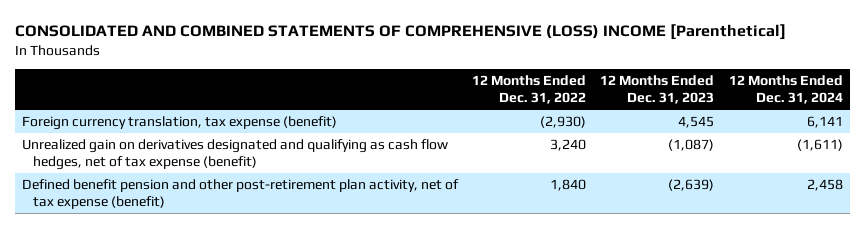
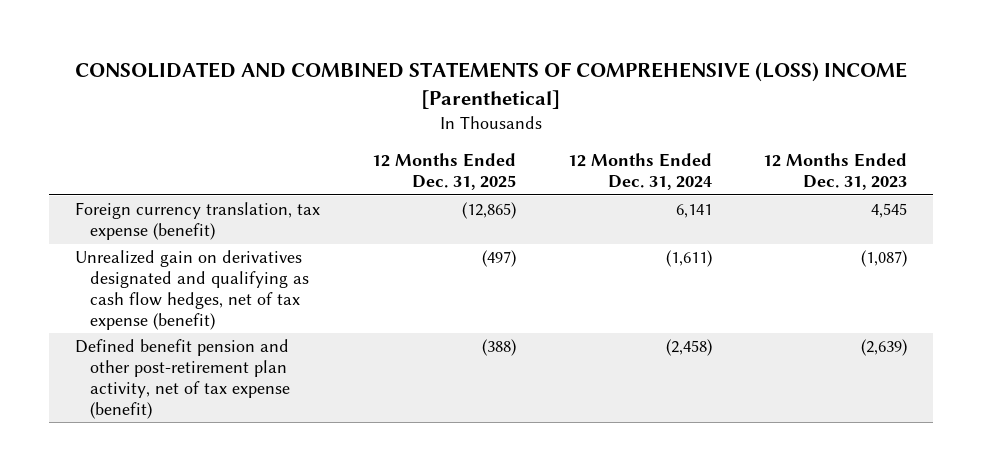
[472,74,587,105] 12 Months Ended Dec. 31, 2022 -> none
none -> [371,153,516,191] 12 Months Ended Dec. 31, 2025
[806,178,843,191] 2,458 -> [665,339,712,357] (2,458)

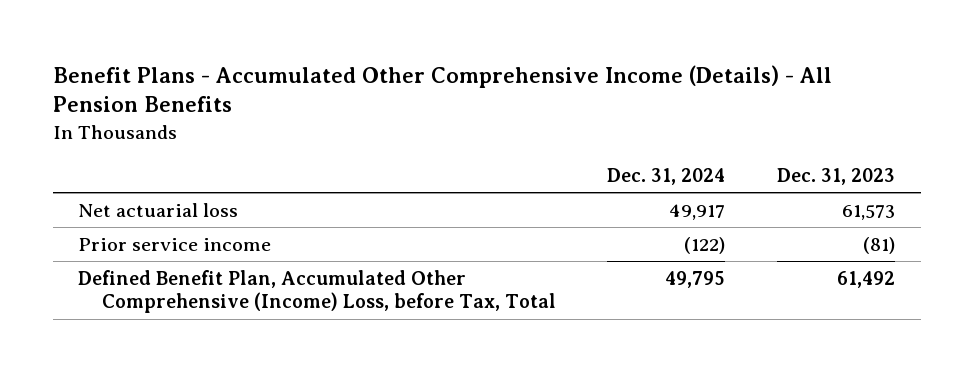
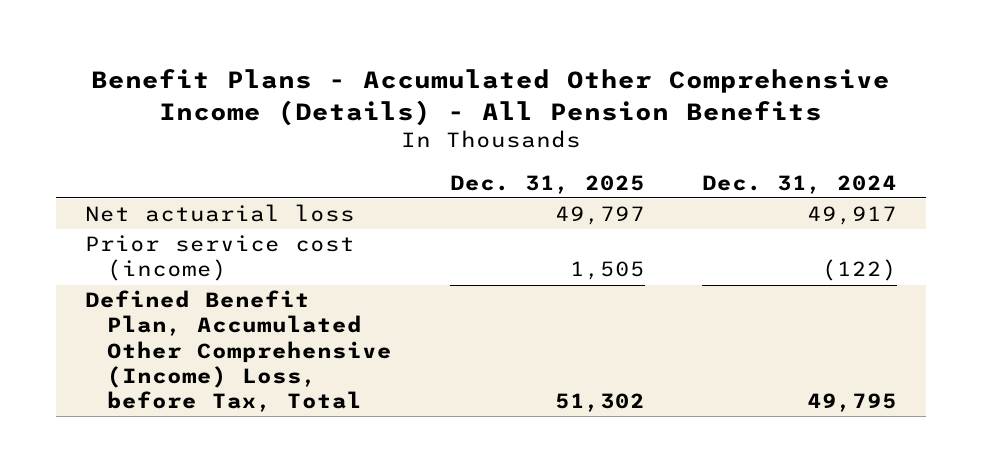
[776,167,895,185] Dec. 31, 2023 -> none
none -> [449,174,645,194] Dec. 31, 2025
[78,237,272,251] Prior service income -> [85,235,356,282] Prior service cost (income)

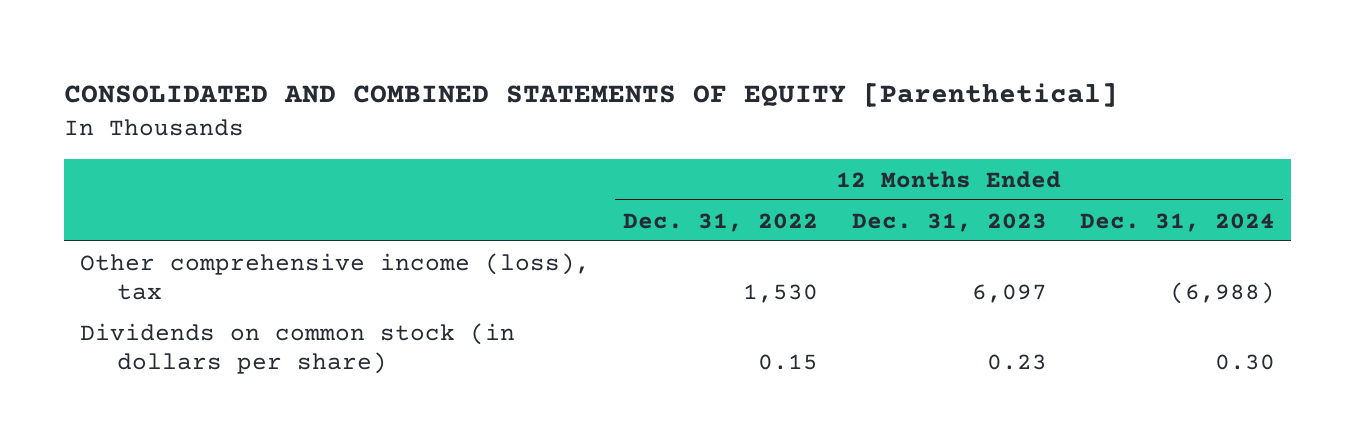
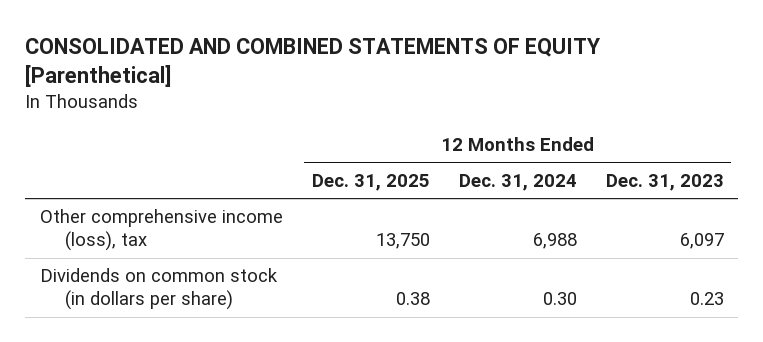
[623,212,819,232] Dec. 31, 2022 -> none
none -> [311,173,430,191] Dec. 31, 2025
[1169,281,1275,304] (6,988) -> [532,233,577,250] 6,988

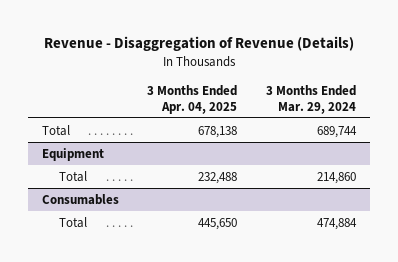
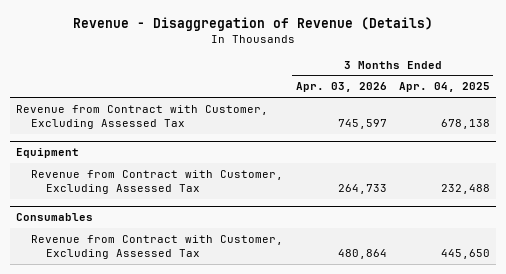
[265,85,356,114] 3 Months Ended Mar. 29, 2024 -> none
none -> [295,82,387,93] Apr. 03, 2026
[42,124,71,136] Total -> [16,104,269,130] Revenue from Contract with Customer, Excluding Assessed Tax
[59,170,88,182] Total -> [31,169,284,195] Revenue from Contract with Customer, Excluding Assessed Tax
[59,216,88,228] Total -> [31,234,284,260] Revenue from Contract with Customer, Excluding Assessed Tax

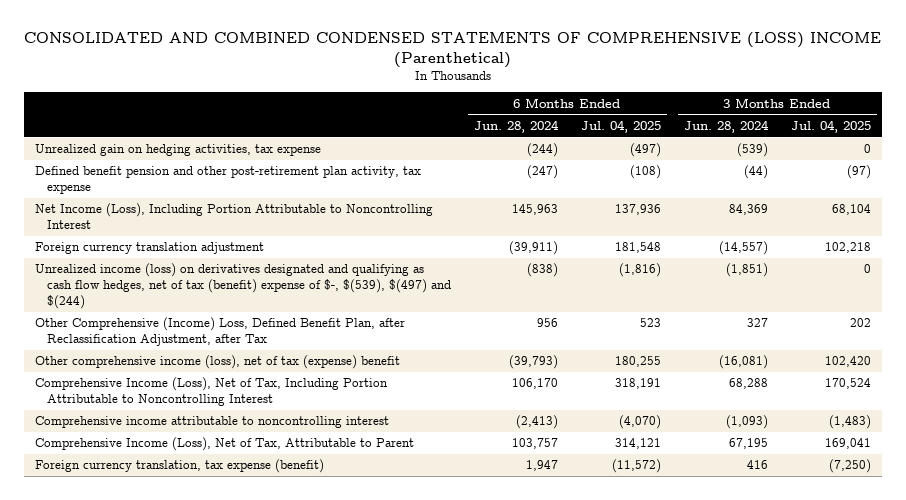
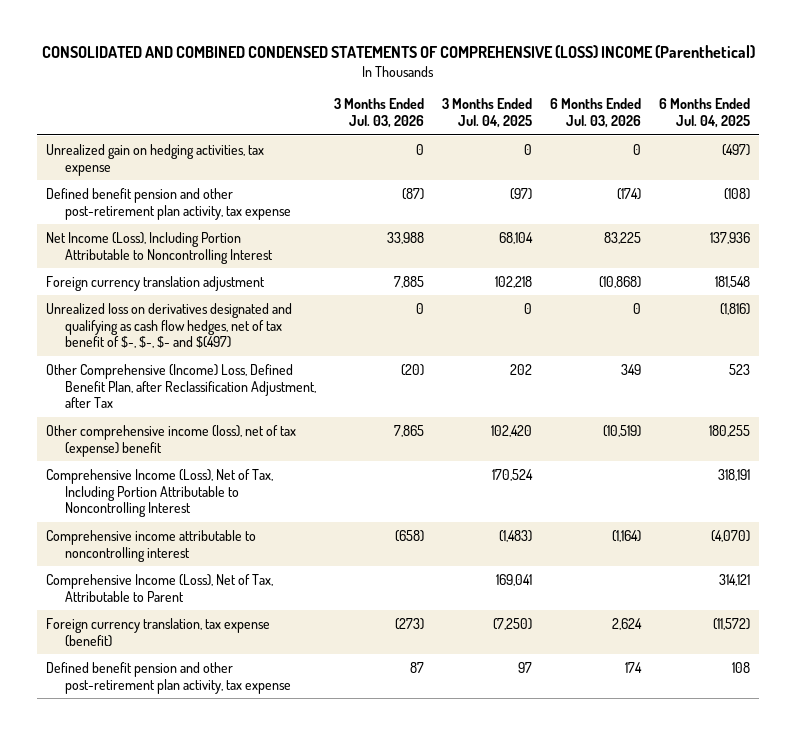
[473,119,559,133] Jun. 28, 2024 -> none
[683,119,769,133] Jun. 28, 2024 -> none
none -> [334,98,425,129] 3 Months Ended Jul. 03, 2026
none -> [549,98,641,129] 6 Months Ended Jul. 03, 2026
[35,263,451,310] Unrealized income (loss) on derivatives designated and qualifying as cash flow hedges, net of tax (benefit) expense of $-, $(539), $(497) and $(244) -> [45,302,292,349] Unrealized loss on derivatives designated and qualifying as cash flow hedges, net of tax benefit of $-, $-, $- and $(497)
none -> [45,661,292,694] Defined benefit pension and other post-retirement plan activity, tax expense

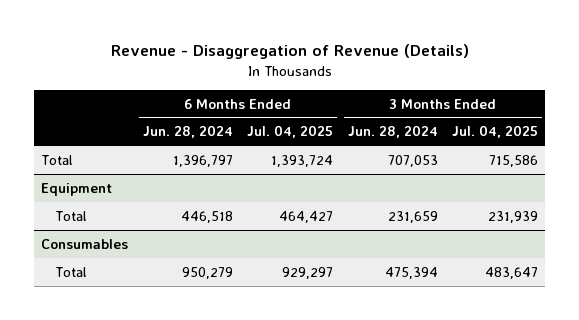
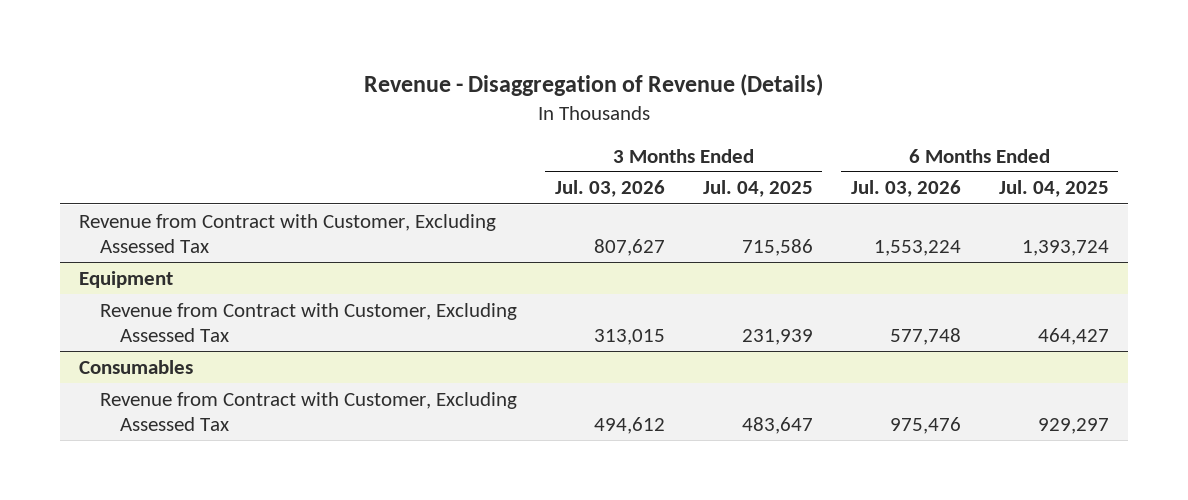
[142,125,233,139] Jun. 28, 2024 -> none
[347,125,438,139] Jun. 28, 2024 -> none
none -> [554,180,665,198] Jul. 03, 2026
none -> [850,180,961,198] Jul. 03, 2026
[41,154,74,165] Total -> [78,213,496,253] Revenue from Contract with Customer, Excluding Assessed Tax
[55,210,88,221] Total -> [99,302,517,342] Revenue from Contract with Customer, Excluding Assessed Tax
[55,266,88,277] Total -> [99,391,517,431] Revenue from Contract with Customer, Excluding Assessed Tax

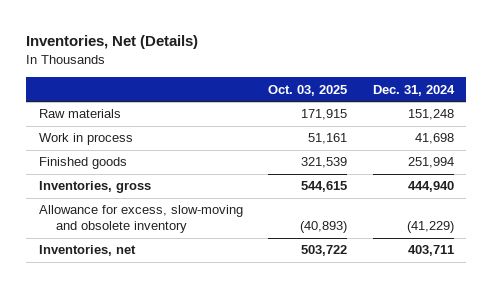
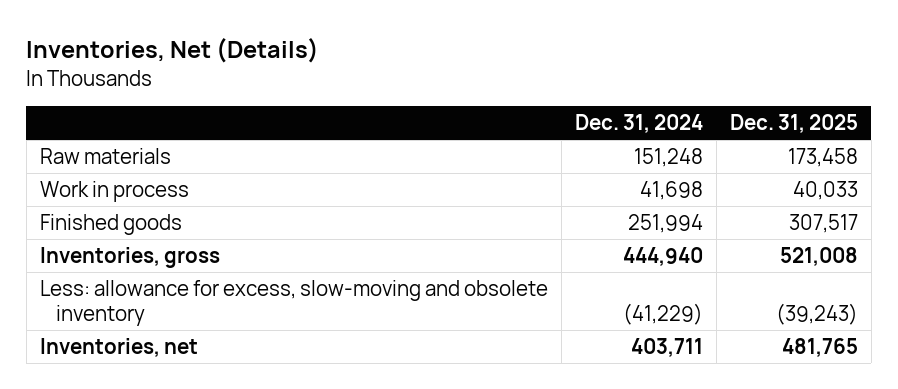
[268,84,348,96] Oct. 03, 2025 -> none
none -> [729,114,858,134] Dec. 31, 2025
[38,205,243,234] Allowance for excess, slow-moving and obsolete inventory -> [39,279,548,327] Less: allowance for excess, slow-moving and obsolete inventory

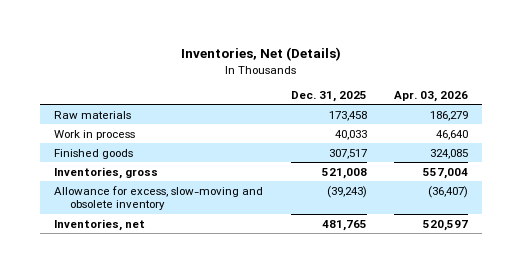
[574,114,703,134] Dec. 31, 2024 -> none
none -> [394,91,469,103] Apr. 03, 2026
[39,279,548,327] Less: allowance for excess, slow-moving and obsolete inventory -> [53,185,263,211] Allowance for excess, slow-moving and obsolete inventory

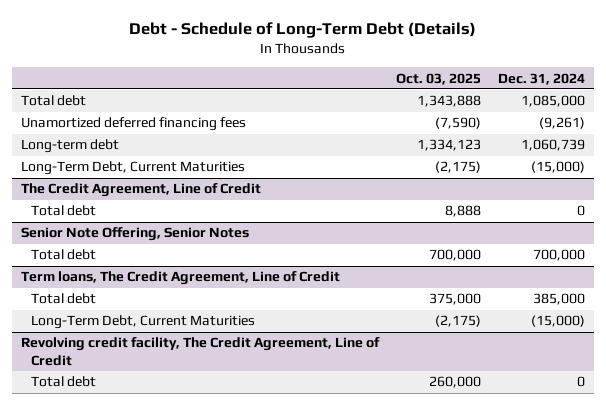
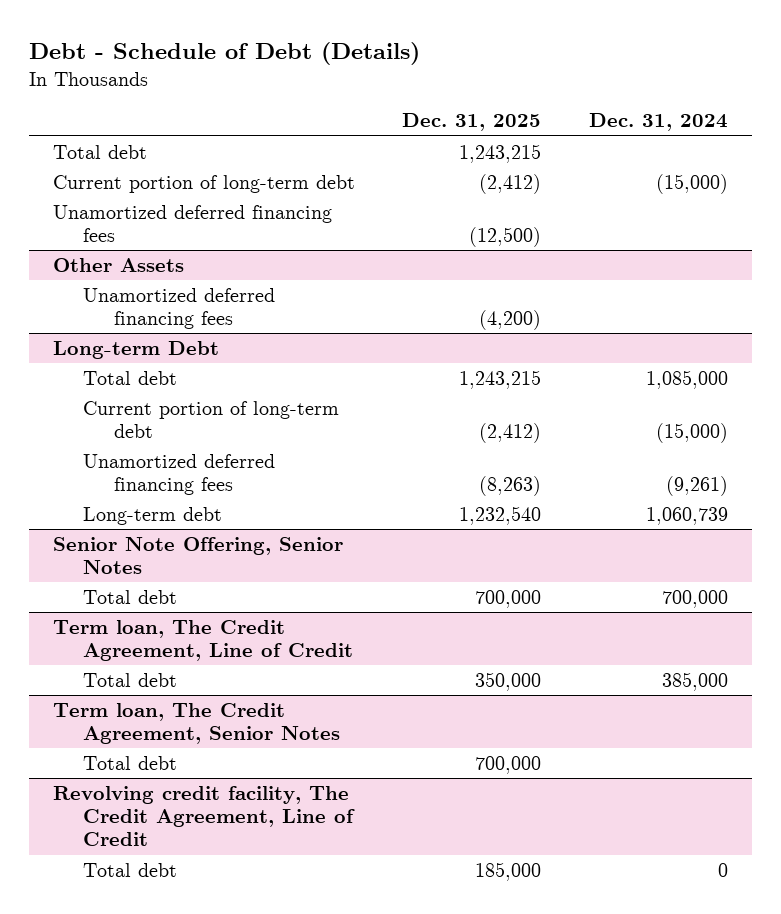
[128,21,476,38] Debt - Schedule of Long-Term Debt (Details) -> [28,42,420,66] Debt - Schedule of Debt (Details)
[395,72,481,85] Oct. 03, 2025 -> none
none -> [402,113,542,132] Dec. 31, 2025
none -> [52,144,147,159] Total debt
none -> [52,174,355,193] Current portion of long-term debt
none -> [52,204,332,243] Unamortized deferred financing fees
none -> [52,257,184,272] Other Assets
none -> [83,287,276,330] Unamortized deferred financing fees
none -> [52,340,219,359] Long-term Debt
none -> [83,400,340,439] Current portion of long-term debt
[20,161,245,176] Long-Term Debt, Current Maturities -> none
[20,183,261,198] The Credit Agreement, Line of Credit -> none
[31,205,97,217] Total debt -> none
[20,271,340,286] Term loans, The Credit Agreement, Line of Credit -> [52,619,354,662] Term loan, The Credit Agreement, Line of Credit
[31,315,256,330] Long-Term Debt, Current Maturities -> none
none -> [52,702,341,745] Term loan, The Credit Agreement, Senior Notes
none -> [83,755,178,770] Total debt

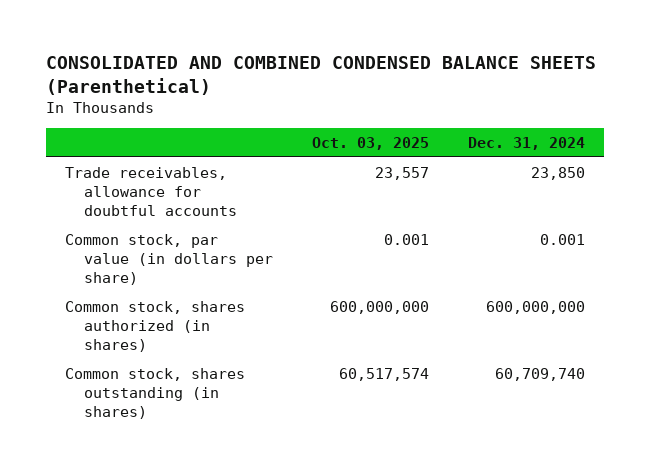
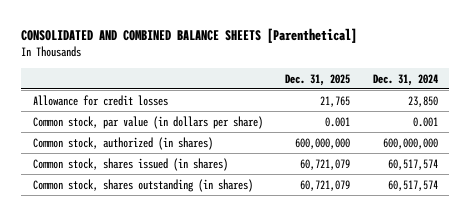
[45,56,596,95] CONSOLIDATED AND COMBINED CONDENSED BALANCE SHEETS (Parenthetical) -> [21,27,358,43] CONSOLIDATED AND COMBINED BALANCE SHEETS [Parenthetical]
[311,137,429,151] Oct. 03, 2025 -> none
none -> [285,73,351,86] Dec. 31, 2025
[65,166,237,216] Trade receivables, allowance for doubtful accounts -> [32,94,168,106] Allowance for credit losses
[65,300,246,352] Common stock, shares authorized (in shares) -> [32,136,213,150] Common stock, authorized (in shares)
none -> [32,157,228,171] Common stock, shares issued (in shares)
[494,367,585,381] 60,709,740 -> [387,179,438,191] 60,517,574

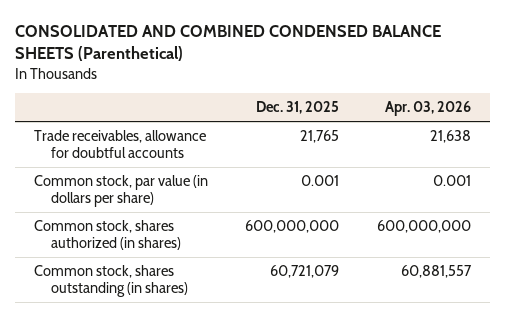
[21,27,358,43] CONSOLIDATED AND COMBINED BALANCE SHEETS [Parenthetical] -> [14,25,441,62] CONSOLIDATED AND COMBINED CONDENSED BALANCE SHEETS (Parenthetical)
[372,73,438,86] Dec. 31, 2024 -> none
none -> [385,101,472,117] Apr. 03, 2026
[32,94,168,106] Allowance for credit losses -> [33,130,206,159] Trade receivables, allowance for doubtful accounts
[32,157,228,171] Common stock, shares issued (in shares) -> none
[32,136,213,150] Common stock, authorized (in shares) -> [33,220,182,251] Common stock, shares authorized (in shares)

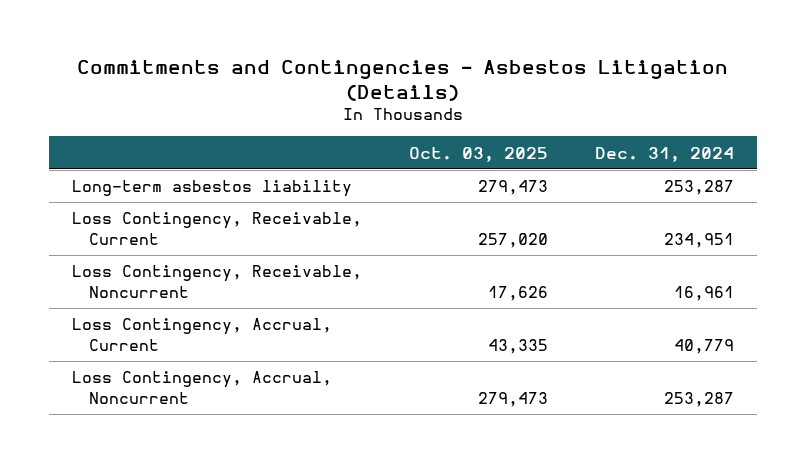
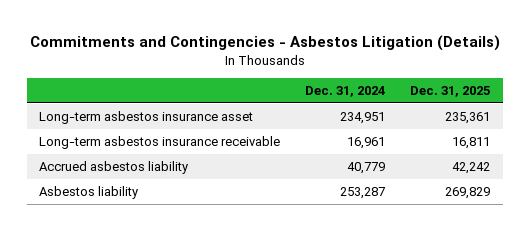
[409,146,549,162] Oct. 03, 2025 -> none
none -> [410,86,491,98] Dec. 31, 2025
[72,180,353,198] Long-term asbestos liability -> none
[72,212,363,245] Loss Contingency, Receivable, Current -> [39,111,254,125] Long-term asbestos insurance asset
[72,265,363,298] Loss Contingency, Receivable, Noncurrent -> [39,136,281,150] Long-term asbestos insurance receivable
[72,318,333,351] Loss Contingency, Accrual, Current -> [39,161,189,175] Accrued asbestos liability
[72,371,333,404] Loss Contingency, Accrual, Noncurrent -> [39,186,139,200] Asbestos liability

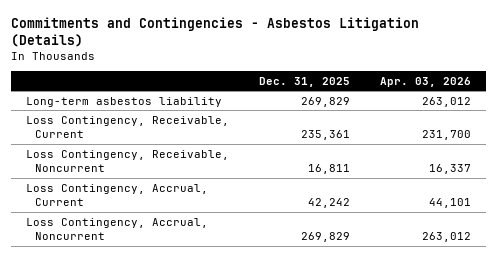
[305,86,386,98] Dec. 31, 2024 -> none
none -> [379,76,471,87] Apr. 03, 2026
none -> [25,96,222,107] Long-term asbestos liability
[39,111,254,125] Long-term asbestos insurance asset -> [25,115,229,139] Loss Contingency, Receivable, Current
[39,136,281,150] Long-term asbestos insurance receivable -> [25,149,229,173] Loss Contingency, Receivable, Noncurrent
[39,161,189,175] Accrued asbestos liability -> [25,183,208,207] Loss Contingency, Accrual, Current
[39,186,139,200] Asbestos liability -> [25,217,208,241] Loss Contingency, Accrual, Noncurrent

